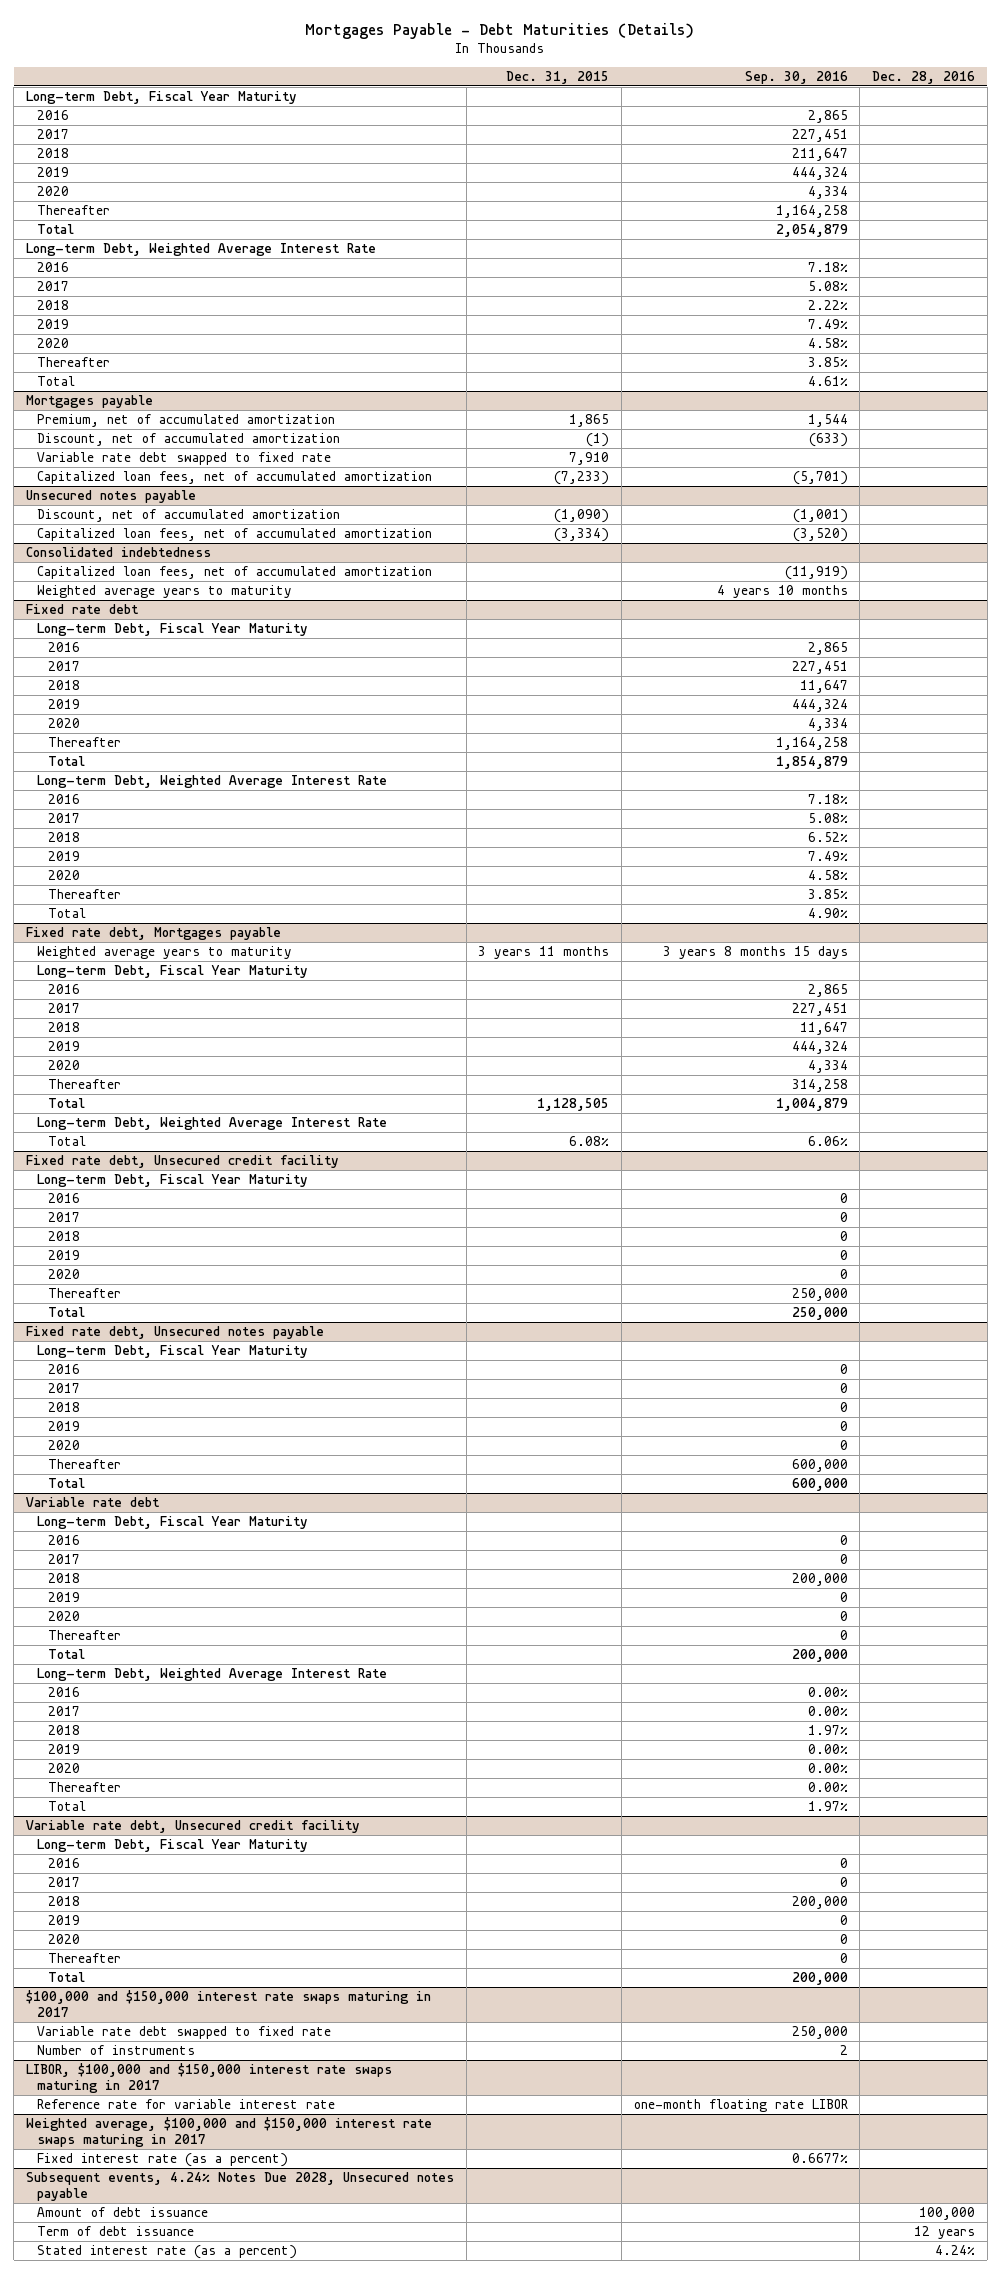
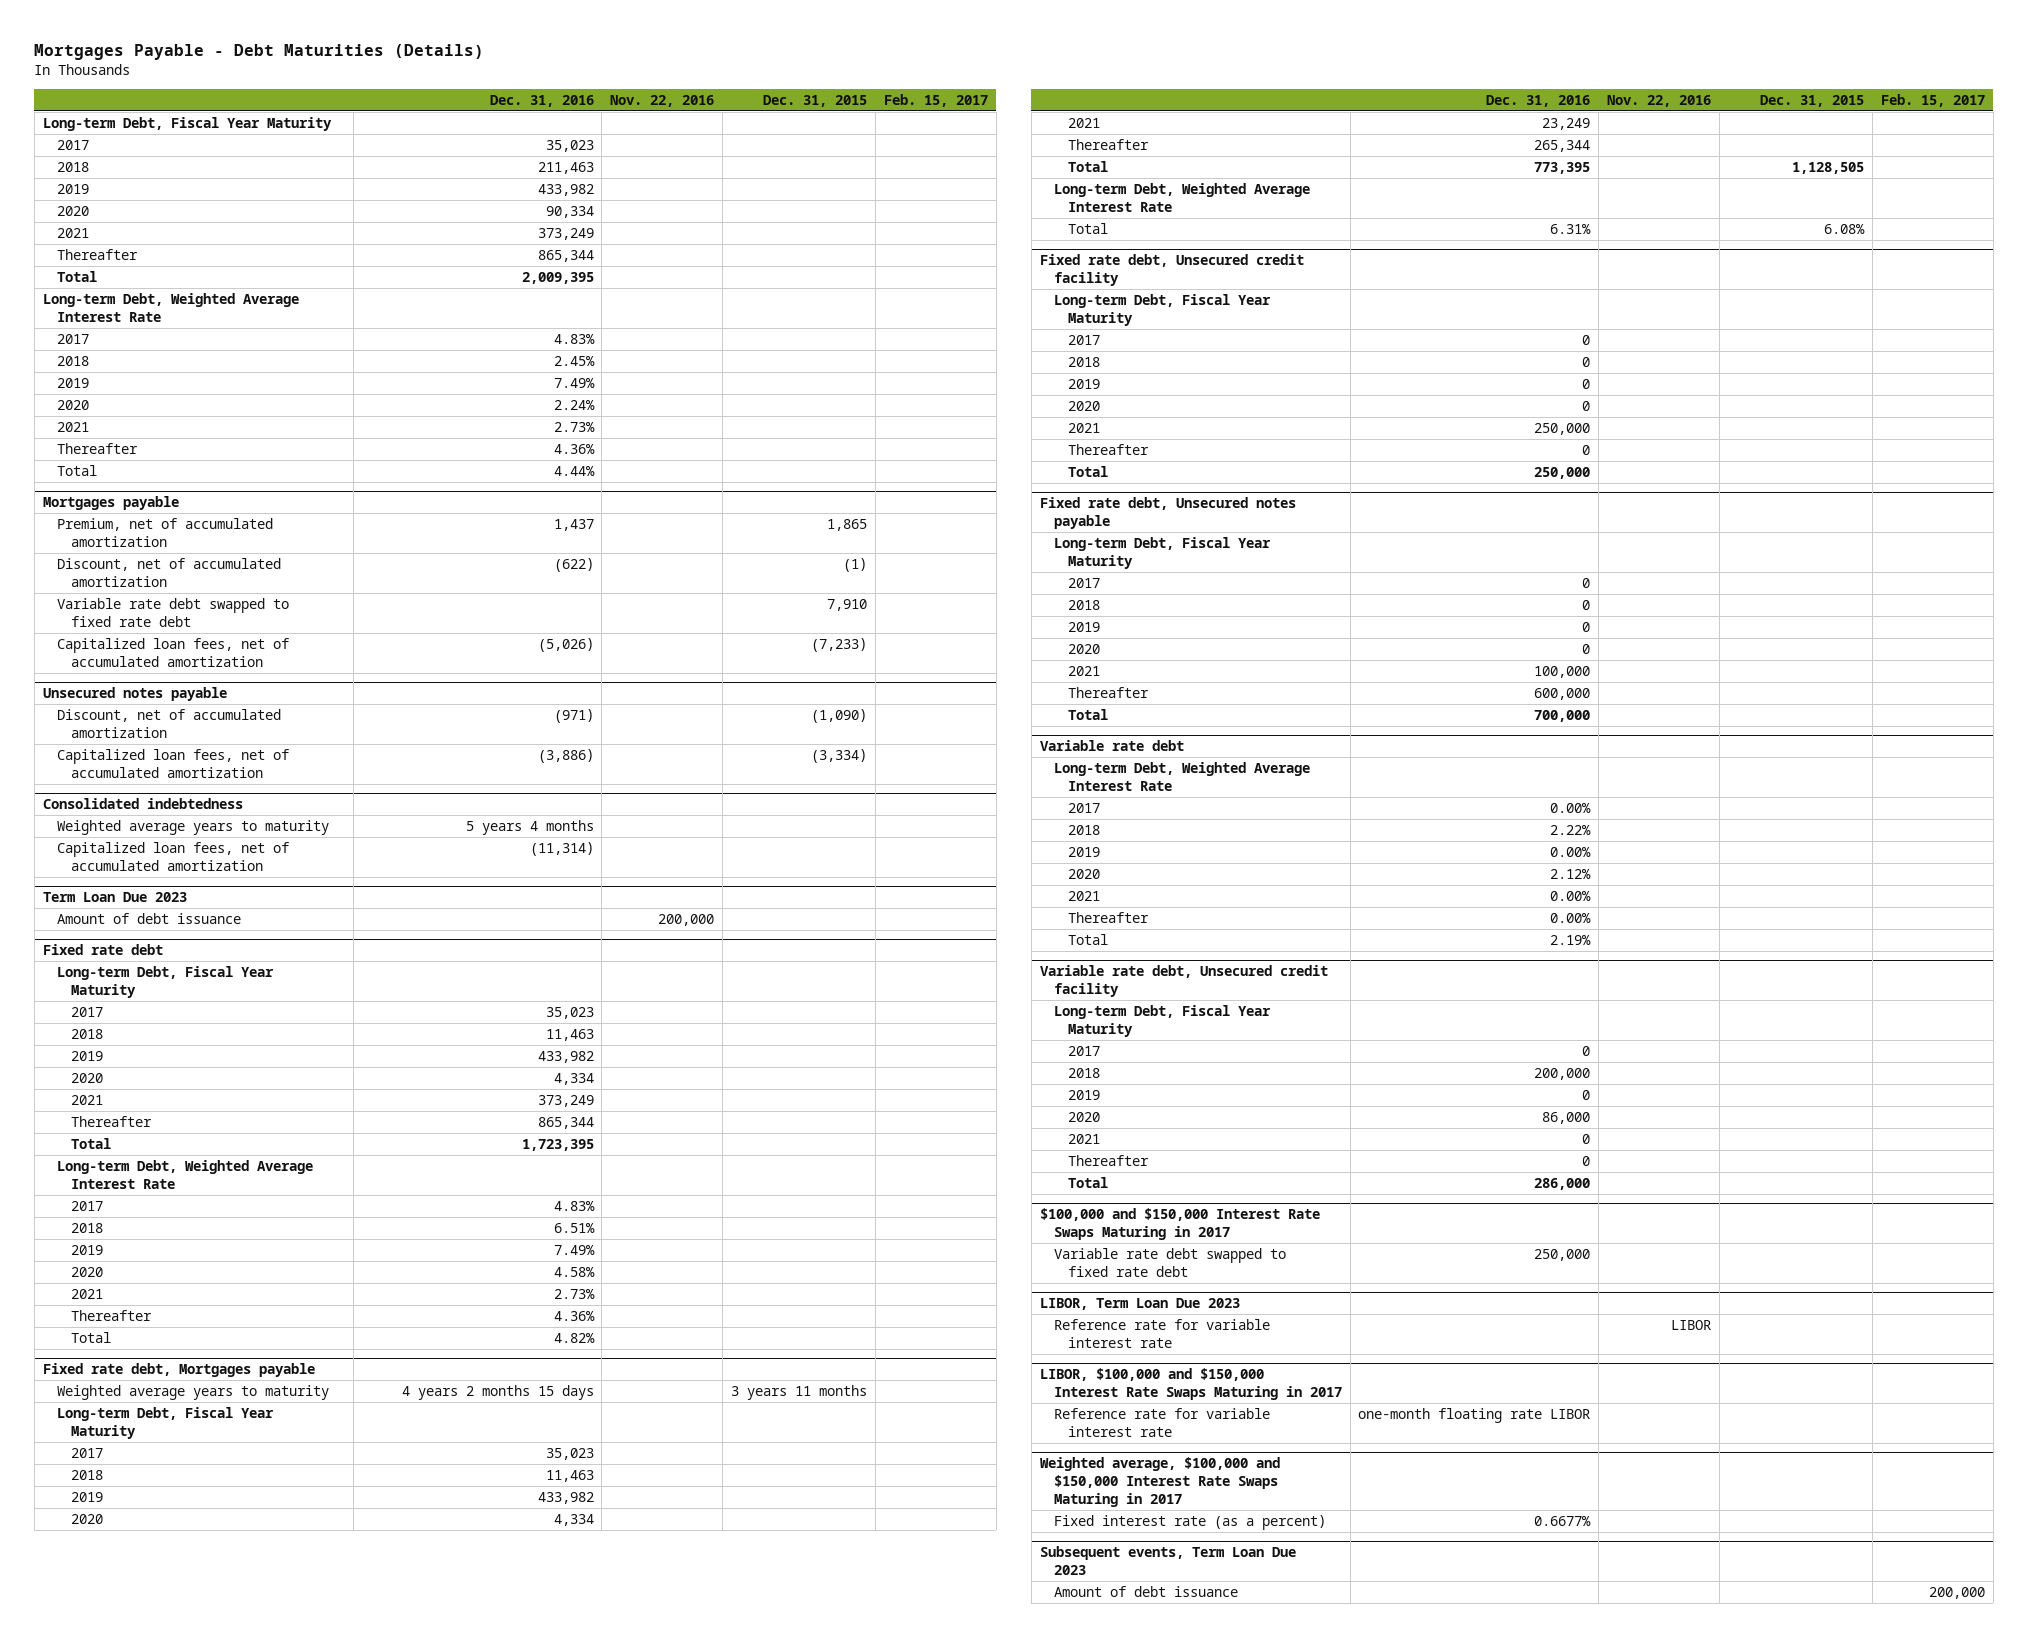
[744,70,848,84] Sep. 30, 2016 -> none
[871,70,975,84] Dec. 28, 2016 -> none
none -> [489,95,594,108] Dec. 31, 2016
none -> [610,95,715,108] Nov. 22, 2016
none -> [883,94,988,108] Feb. 15, 2017
[37,110,70,121] 2016 -> none
none -> [56,227,89,238] 2021
[37,262,70,273] 2016 -> none
none -> [56,421,89,432] 2021
[37,452,332,466] Variable rate debt swapped to fixed rate -> [56,597,289,628] Variable rate debt swapped to fixed rate debt
[37,566,433,580] Capitalized loan fees, net of accumulated amortization -> [56,841,289,872] Capitalized loan fees, net of accumulated amortization
none -> [42,891,187,902] Term Loan Due 2023
none -> [56,912,241,924] Amount of debt issuance
[48,642,81,653] 2016 -> none
none -> [70,1094,103,1105] 2021
[48,794,81,805] 2016 -> none
none -> [70,1288,103,1299] 2021
[48,984,81,995] 2016 -> none
none -> [1067,117,1100,128] 2021
[48,1193,81,1204] 2016 -> none
none -> [1067,422,1100,433] 2021
[48,1364,81,1375] 2016 -> none
none -> [1067,665,1100,676] 2021
[37,1516,309,1530] Long-term Debt, Fiscal Year Maturity -> none
[48,1535,81,1546] 2016 -> none
[48,1554,81,1565] 2017 -> none
[48,1573,81,1584] 2018 -> none
[48,1592,81,1603] 2019 -> none
[48,1611,81,1622] 2020 -> none
[48,1630,122,1641] Thereafter -> none
[48,1649,86,1660] Total -> none
[48,1687,81,1698] 2016 -> none
none -> [1067,890,1100,901] 2021
[48,1858,81,1869] 2016 -> none
none -> [1067,1133,1100,1144] 2021
[37,2045,196,2056] Number of instruments -> none
[25,1990,431,2018] $100,000 and $150,000 interest rate swaps maturing in 2017 -> [1039,1207,1320,1241] $100,000 and $150,000 Interest Rate Swaps Maturing in 2017
[37,2026,332,2040] Variable rate debt swapped to fixed rate -> [1053,1247,1286,1278] Variable rate debt swapped to fixed rate debt
none -> [1039,1297,1240,1310] LIBOR, Term Loan Due 2023
none -> [1053,1318,1270,1349] Reference rate for variable interest rate
[25,2063,392,2094] LIBOR, $100,000 and $150,000 interest rate swaps maturing in 2017 -> [1039,1367,1342,1401] LIBOR, $100,000 and $150,000 Interest Rate Swaps Maturing in 2017
[25,2117,432,2148] Weighted average, $100,000 and $150,000 interest rate swaps maturing in 2017 -> [1039,1456,1280,1508] Weighted average, $100,000 and $150,000 Interest Rate Swaps Maturing in 2017
[25,2172,454,2202] Subsequent events, 4.24% Notes Due 2028, Unsecured notes payable -> none
[37,2207,209,2218] Amount of debt issuance -> none
[37,2226,195,2237] Term of debt issuance -> none
[37,2245,298,2260] Stated interest rate (as a percent) -> none
none -> [1039,1545,1296,1576] Subsequent events, Term Loan Due 2023
none -> [1053,1585,1238,1597] Amount of debt issuance

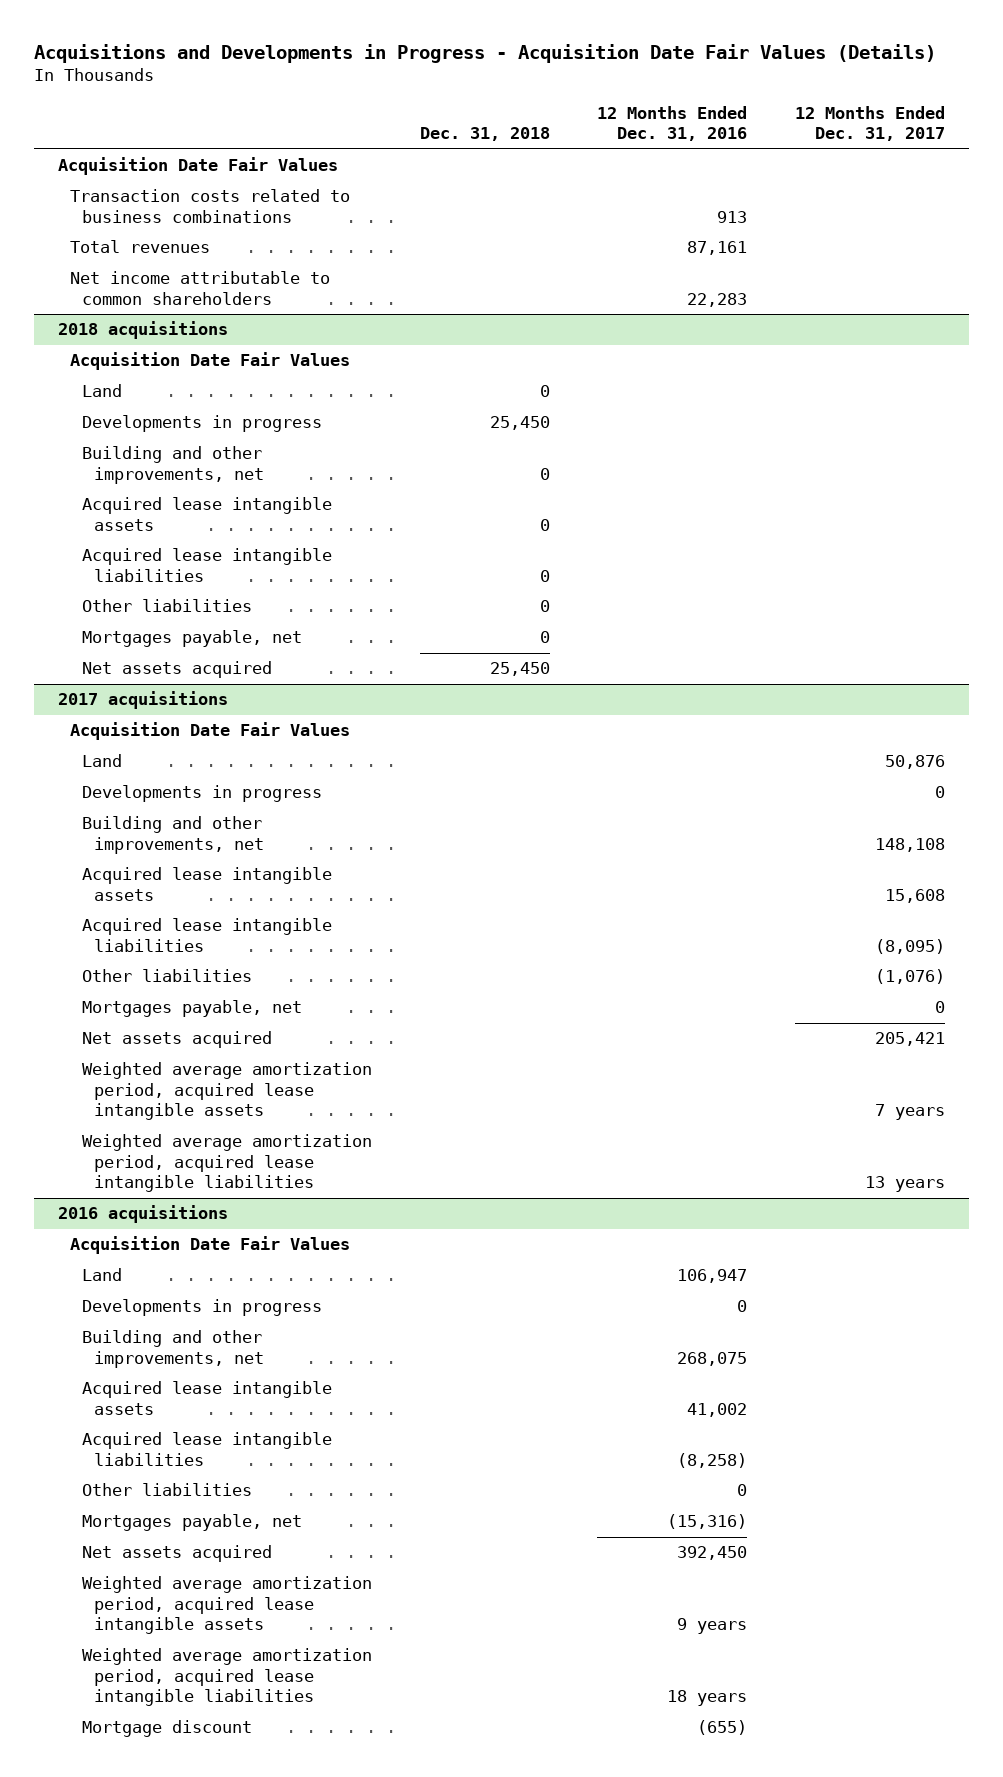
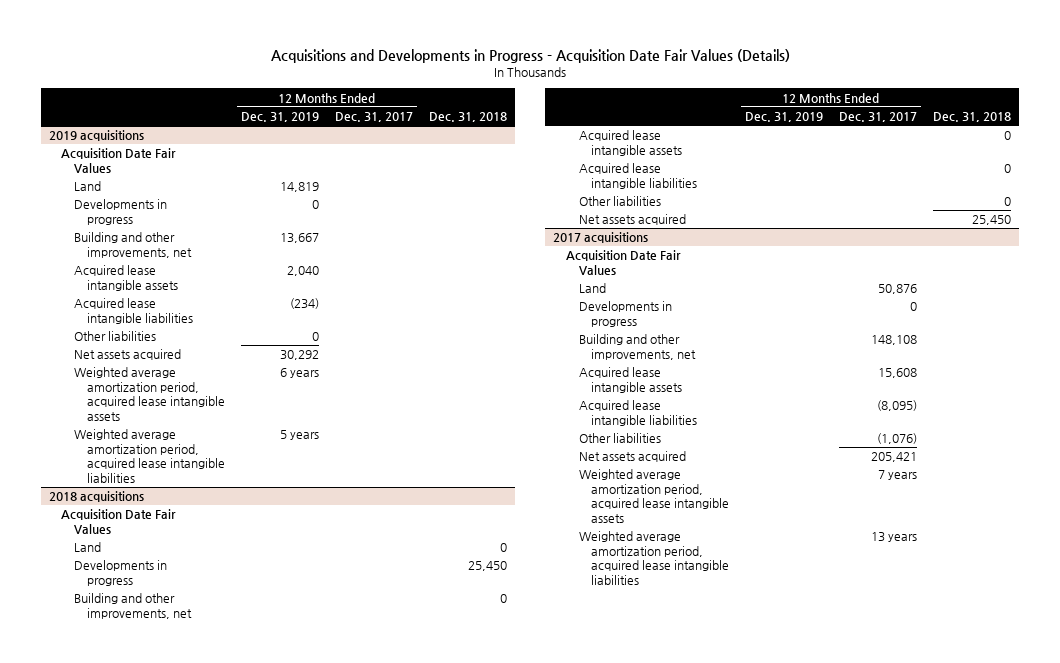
[597,105,748,142] 12 Months Ended Dec. 31, 2016 -> none
none -> [240,112,319,123] Dec. 31, 2019
[57,157,338,176] Acquisition Date Fair Values -> none
[69,189,350,223] Transaction costs related to business combinations -> none
[69,240,210,254] Total revenues -> none
[69,271,330,305] Net income attributable to common shareholders -> none
none -> [48,130,144,142] 2019 acquisitions
none -> [61,148,177,173] Acquisition Date Fair Values
none -> [74,181,102,192] Land
none -> [74,199,168,225] Developments in progress
none -> [74,232,193,258] Building and other improvements, net
none -> [74,265,179,291] Acquired lease intangible assets
none -> [74,298,194,324] Acquired lease intangible liabilities
none -> [74,331,157,342] Other liabilities
none -> [74,349,182,361] Net assets acquired
none -> [74,367,226,421] Weighted average amortization period, acquired lease intangible assets
none -> [74,429,226,483] Weighted average amortization period, acquired lease intangible liabilities
[81,630,302,648] Mortgages payable, net -> none
[81,1000,302,1018] Mortgages payable, net -> none
[57,1205,228,1224] 2016 acquisitions -> none
[69,1236,350,1255] Acquisition Date Fair Values -> none
[81,1268,122,1282] Land -> none
[81,1299,322,1317] Developments in progress -> none
[81,1330,264,1368] Building and other improvements, net -> none
[81,1381,332,1415] Acquired lease intangible assets -> none
[81,1432,332,1466] Acquired lease intangible liabilities -> none
[81,1483,252,1497] Other liabilities -> none
[81,1514,302,1532] Mortgages payable, net -> none
[81,1545,272,1563] Net assets acquired -> none
[81,1576,372,1635] Weighted average amortization period, acquired lease intangible assets -> none
[81,1648,372,1707] Weighted average amortization period, acquired lease intangible liabilities -> none
[81,1720,252,1738] Mortgage discount -> none

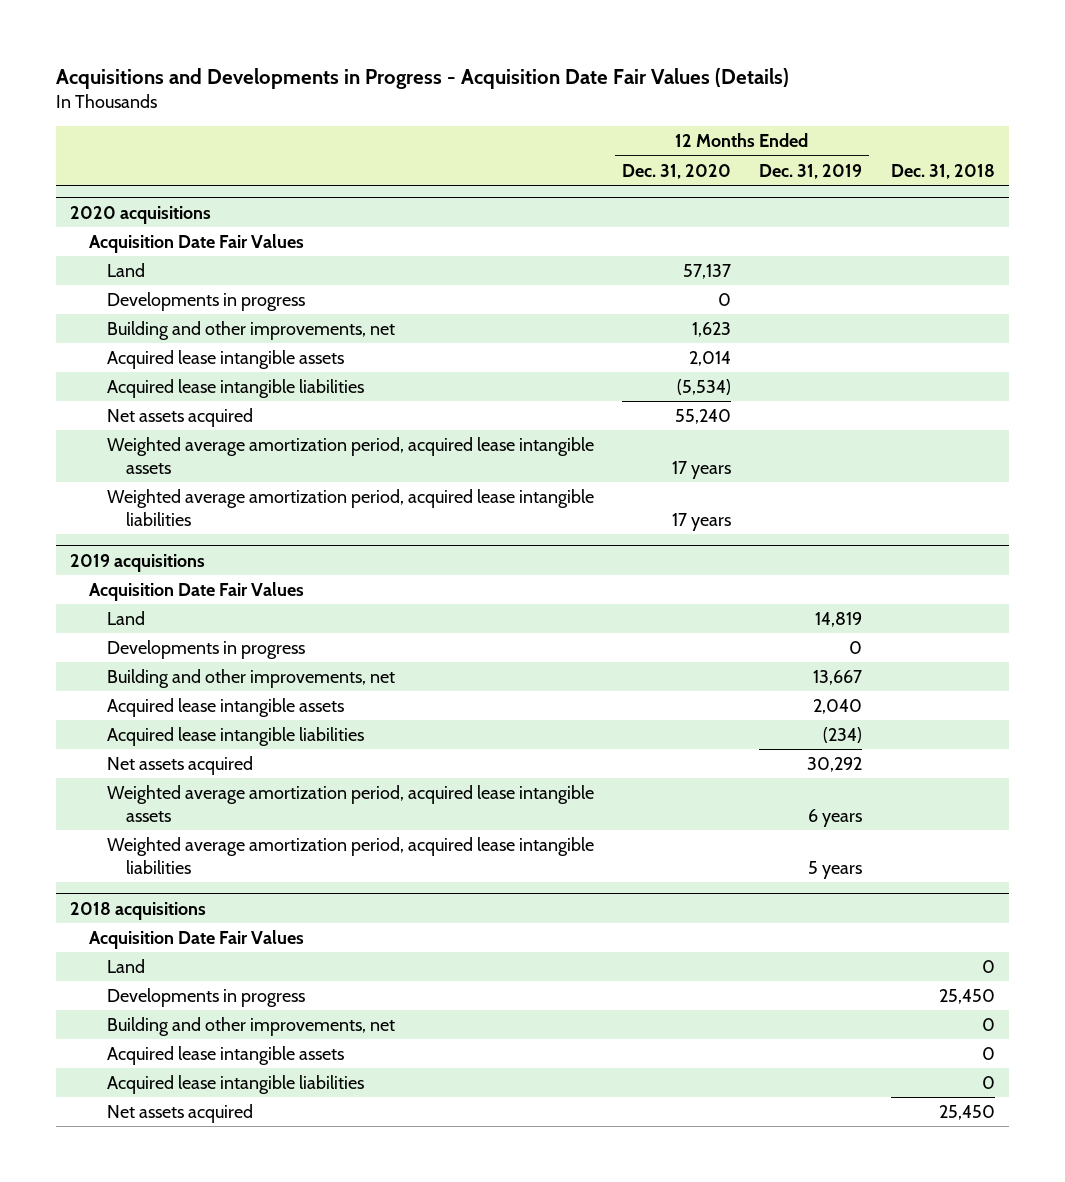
[334,112,413,123] Dec. 31, 2017 -> none
none -> [622,163,732,179] Dec. 31, 2020
none -> [69,205,211,224] 2020 acquisitions
none -> [88,234,304,254] Acquisition Date Fair Values
none -> [107,263,146,278] Land
none -> [107,292,306,312] Developments in progress
none -> [107,321,396,341] Building and other improvements, net
none -> [107,350,345,370] Acquired lease intangible assets
none -> [107,379,365,399] Acquired lease intangible liabilities
none -> [107,408,254,428] Net assets acquired
none -> [107,437,595,475] Weighted average amortization period, acquired lease intangible assets
none -> [107,489,595,527] Weighted average amortization period, acquired lease intangible liabilities
[74,331,157,342] Other liabilities -> none
[578,196,661,207] Other liabilities -> none
[552,232,648,244] 2017 acquisitions -> none
[565,250,681,275] Acquisition Date Fair Values -> none
[578,283,606,294] Land -> none
[578,301,672,327] Developments in progress -> none
[578,334,697,360] Building and other improvements, net -> none
[578,367,683,393] Acquired lease intangible assets -> none
[578,400,698,426] Acquired lease intangible liabilities -> none
[578,433,661,444] Other liabilities -> none
[578,451,686,463] Net assets acquired -> none
[578,469,730,523] Weighted average amortization period, acquired lease intangible assets -> none
[578,531,730,585] Weighted average amortization period, acquired lease intangible liabilities -> none

